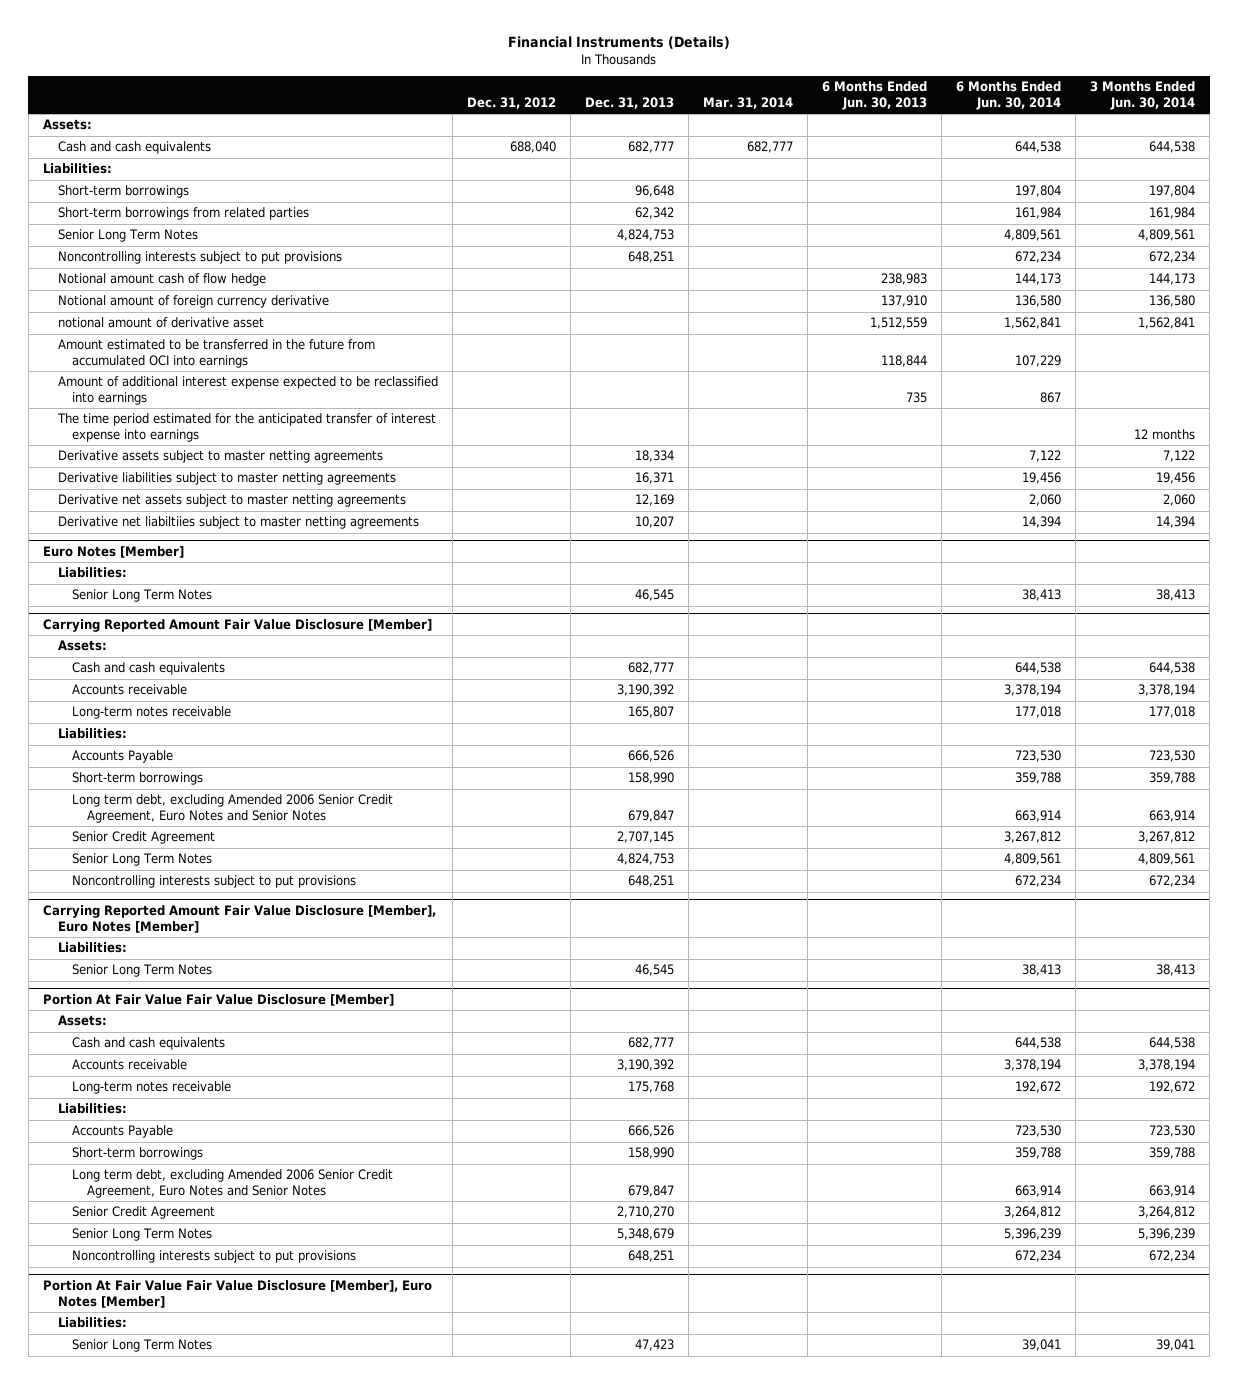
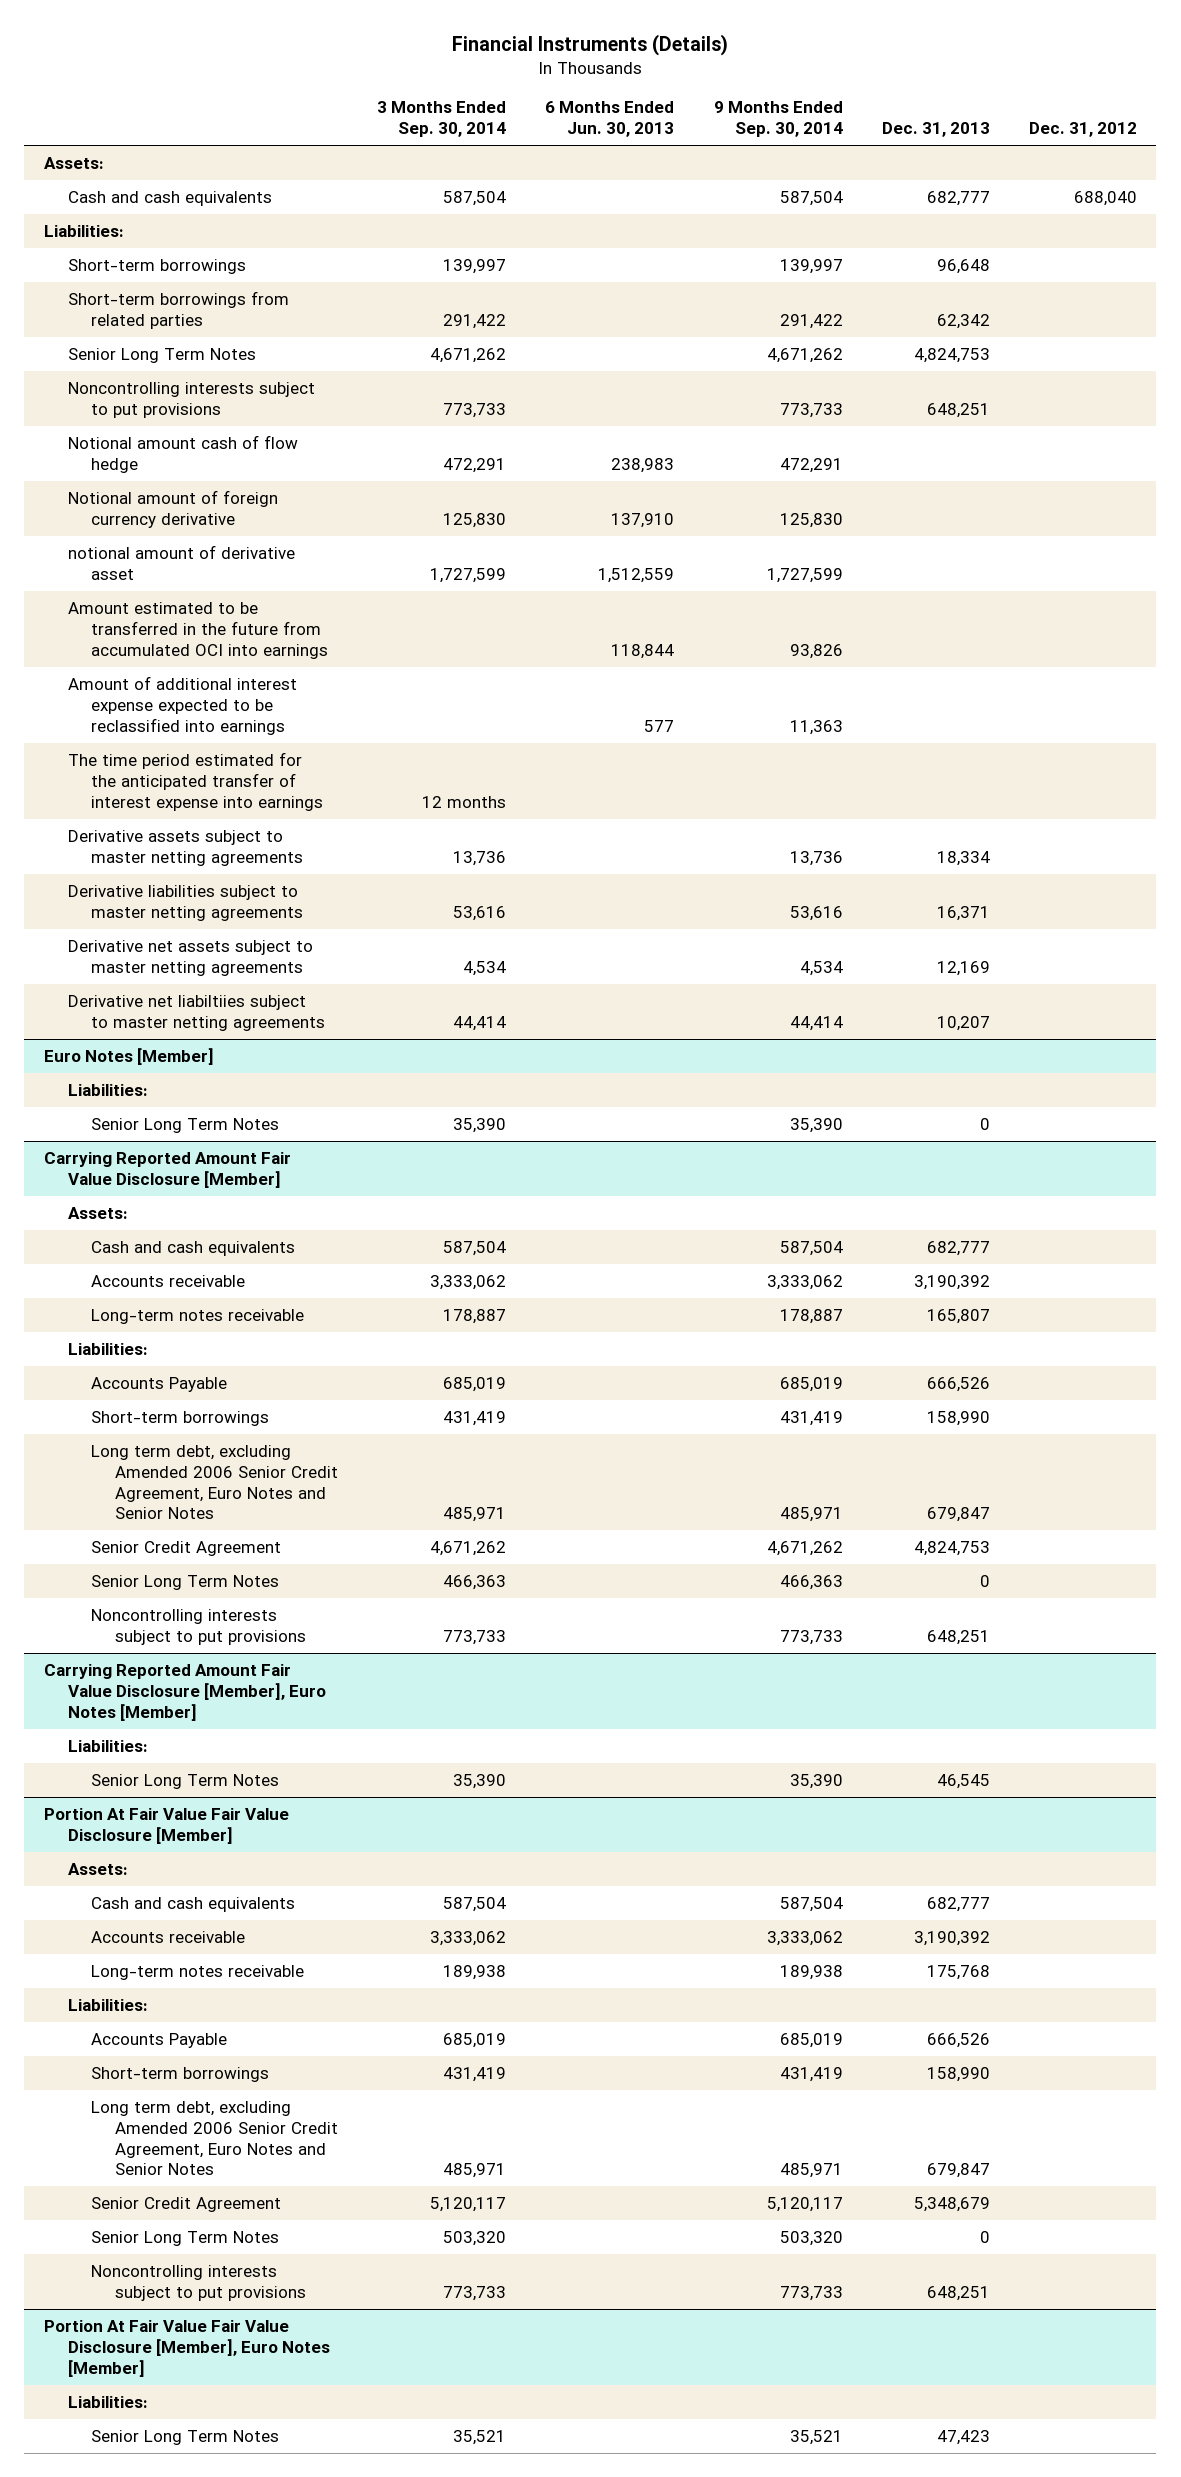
[702,97,793,110] Mar. 31, 2014 -> none
[956,81,1062,111] 6 Months Ended Jun. 30, 2014 -> none
[1090,81,1196,111] 3 Months Ended Jun. 30, 2014 -> none
none -> [377,101,507,138] 3 Months Ended Sep. 30, 2014
none -> [713,101,843,138] 9 Months Ended Sep. 30, 2014
[906,392,928,404] 735 -> [644,719,675,732] 577
[634,589,674,602] 46,545 -> [979,1117,990,1130] 0
[616,831,674,844] 2,707,145 -> [913,1540,990,1556] 4,824,753
[616,853,674,866] 4,824,753 -> [979,1574,990,1587] 0
[616,1206,674,1219] 2,710,270 -> [913,2196,990,2212] 5,348,679
[616,1228,674,1241] 5,348,679 -> [979,2230,990,2243] 0

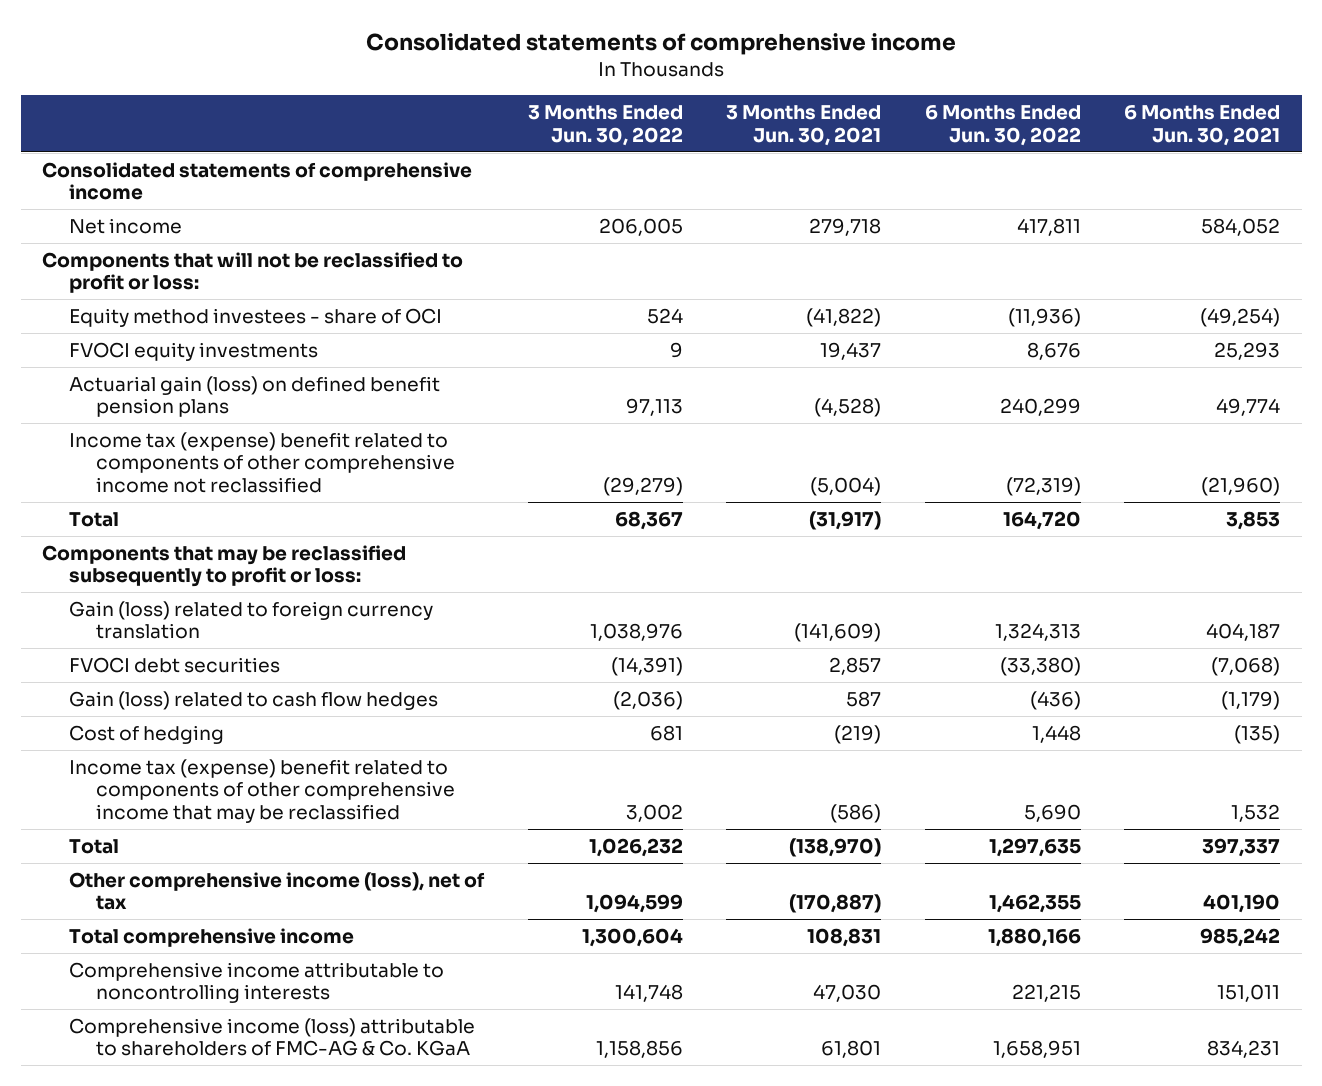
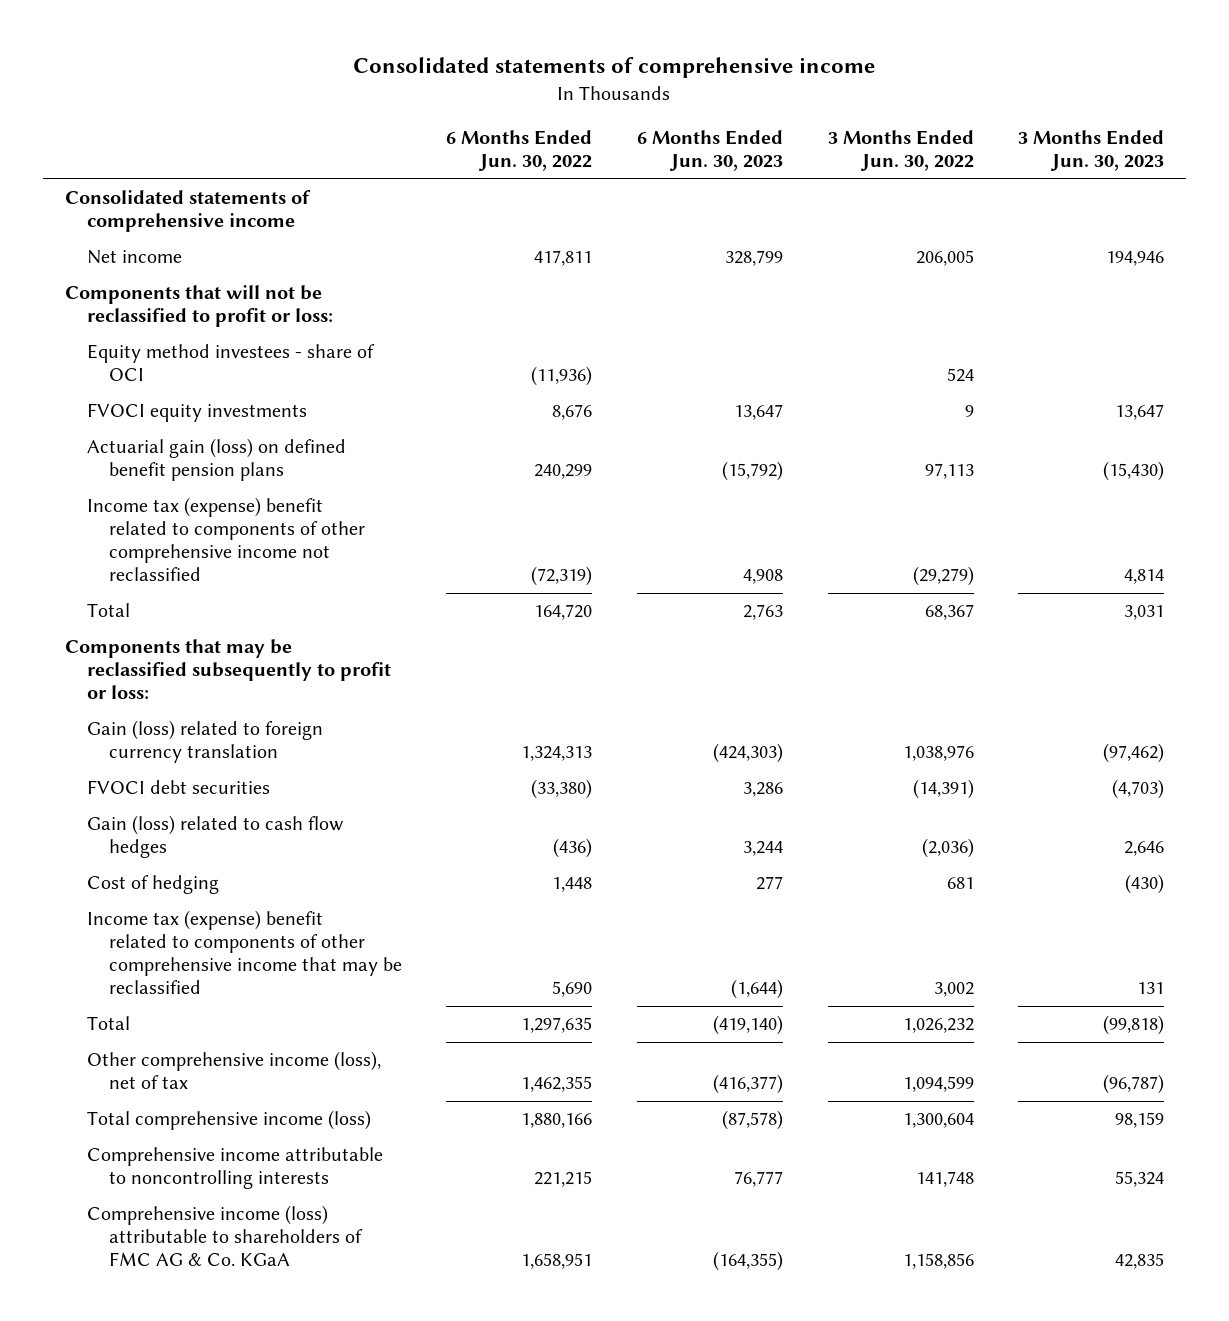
[726,105,882,146] 3 Months Ended Jun. 30, 2021 -> none
[1124,105,1281,146] 6 Months Ended Jun. 30, 2021 -> none
none -> [637,130,784,172] 6 Months Ended Jun. 30, 2023
none -> [1018,130,1165,172] 3 Months Ended Jun. 30, 2023
[69,927,355,947] Total comprehensive income -> [86,1110,371,1131] Total comprehensive income (loss)
[69,1017,476,1057] Comprehensive income (loss) attributable to shareholders of FMC-AG & Co. KGaA -> [86,1205,363,1267] Comprehensive income (loss) attributable to shareholders of FMC AG & Co. KGaA

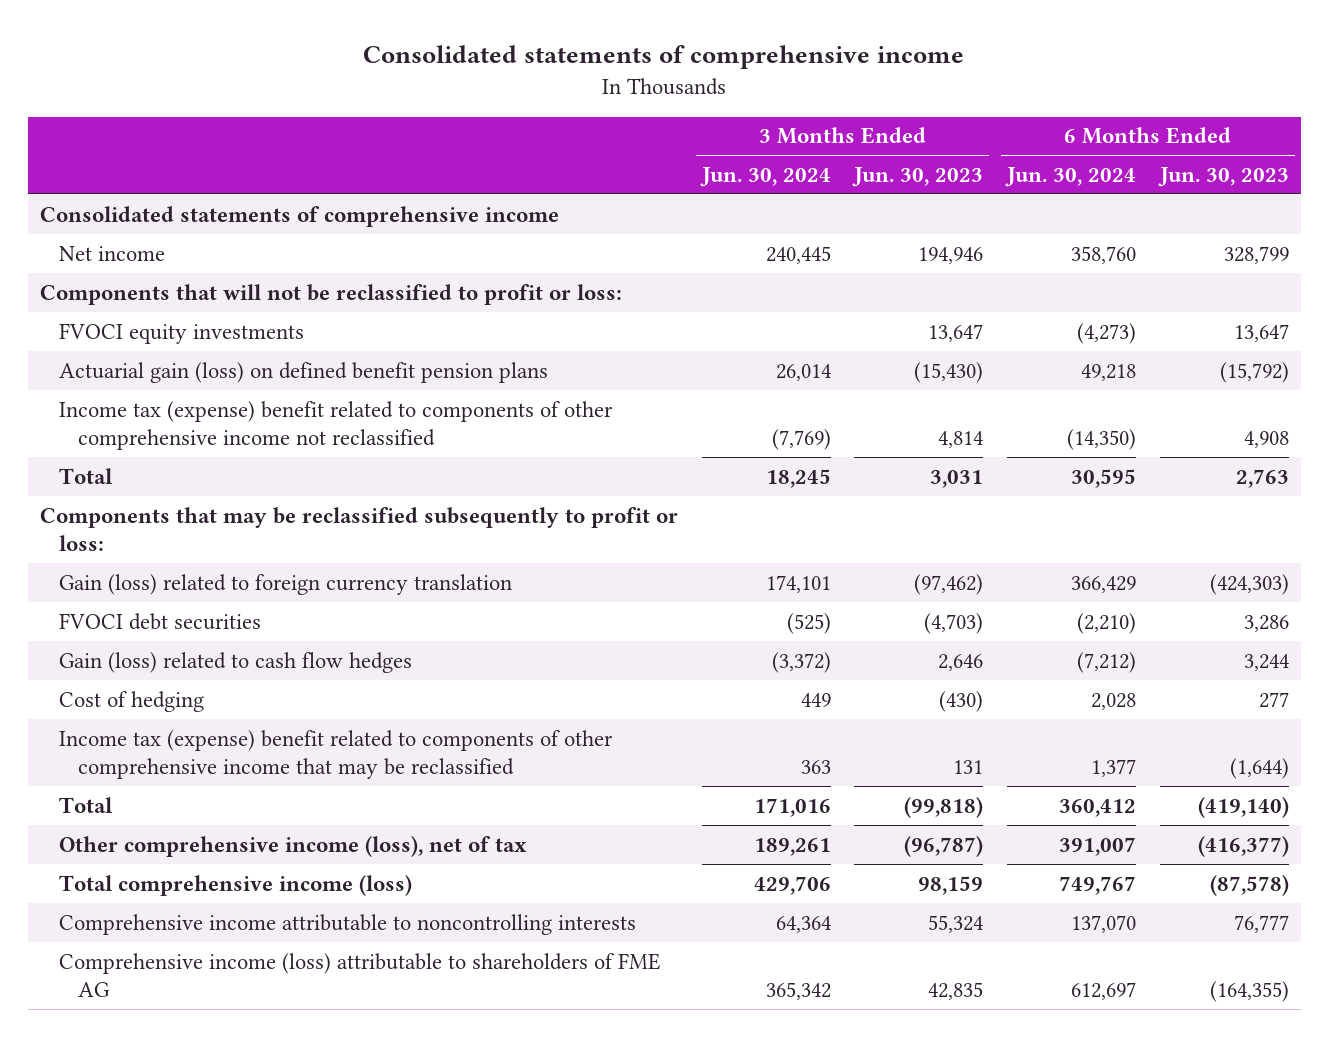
[446,130,593,172] 6 Months Ended Jun. 30, 2022 -> none
[827,130,974,172] 3 Months Ended Jun. 30, 2022 -> none
none -> [699,166,831,187] Jun. 30, 2024
none -> [1005,166,1137,187] Jun. 30, 2024
[86,344,375,382] Equity method investees - share of OCI -> none
[86,1205,363,1267] Comprehensive income (loss) attributable to shareholders of FMC AG & Co. KGaA -> [58,952,661,997] Comprehensive income (loss) attributable to shareholders of FME AG

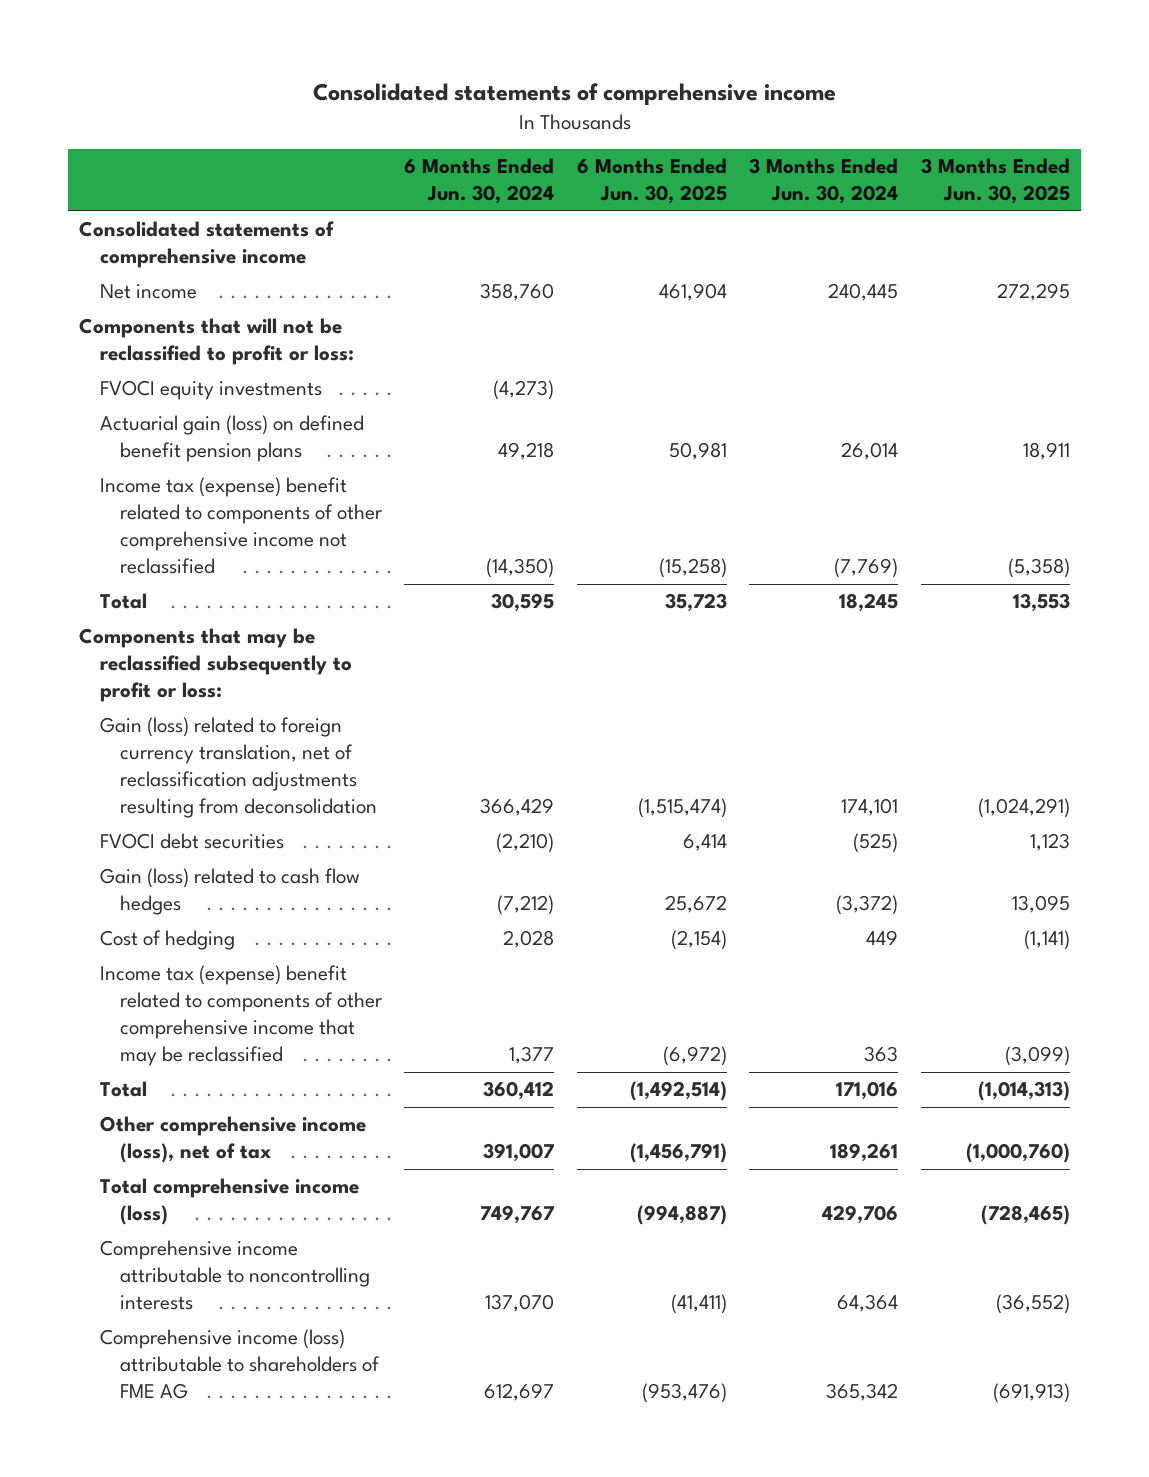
[852,166,984,187] Jun. 30, 2023 -> none
[1157,166,1289,187] Jun. 30, 2023 -> none
none -> [576,158,727,205] 6 Months Ended Jun. 30, 2025
none -> [920,158,1070,205] 3 Months Ended Jun. 30, 2025
[58,573,512,595] Gain (loss) related to foreign currency translation -> [99,717,377,819] Gain (loss) related to foreign currency translation, net of reclassification adjustments resulting from deconsolidation

